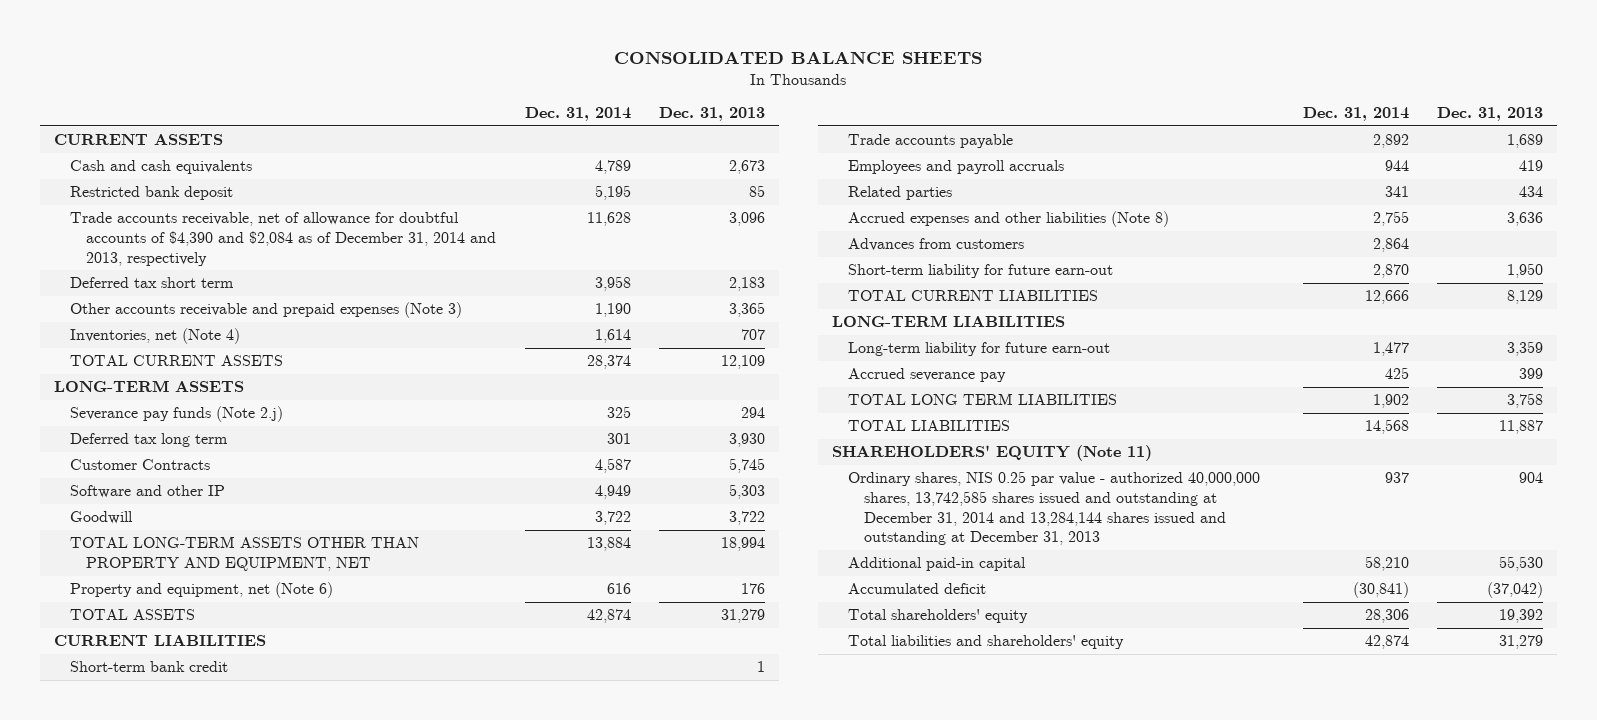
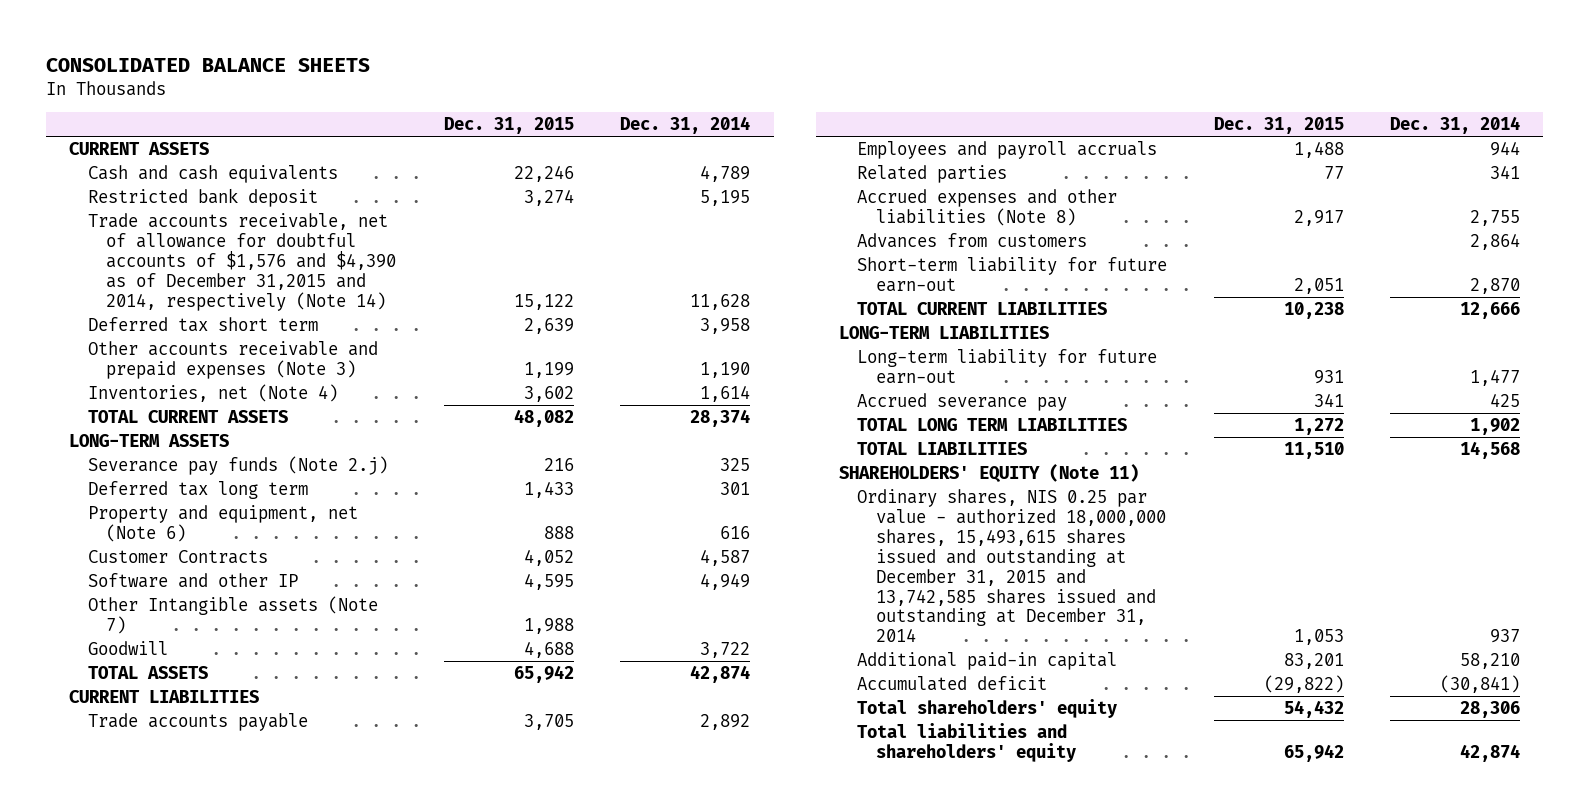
[658,107,765,122] Dec. 31, 2013 -> none
none -> [443,117,574,135] Dec. 31, 2015
[70,212,497,266] Trade accounts receivable, net of allowance for doubtful accounts of $4,390 and $2,084 as of December 31, 2014 and 2013, respectively -> [87,212,396,311] Trade accounts receivable, net of allowance for doubtful accounts of $1,576 and $4,390 as of December 31,2015 and 2014, respectively (Note 14)
[70,582,334,599] Property and equipment, net (Note 6) -> [87,504,358,542] Property and equipment, net (Note 6)
none -> [87,595,378,634] Other Intangible assets (Note 7)
[70,536,420,572] TOTAL LONG-TERM ASSETS OTHER THAN PROPERTY AND EQUIPMENT, NET -> none
[70,661,229,673] Short-term bank credit -> none
[848,471,1261,546] Ordinary shares, NIS 0.25 par value - authorized 40,000,000 shares, 13,742,585 shares issued and outstanding at December 31, 2014 and 13,284,144 shares issued and outstanding at December 31, 2013 -> [857,488,1166,643] Ordinary shares, NIS 0.25 par value - authorized 18,000,000 shares, 15,493,615 shares issued and outstanding at December 31, 2015 and 13,742,585 shares issued and outstanding at December 31, 2014

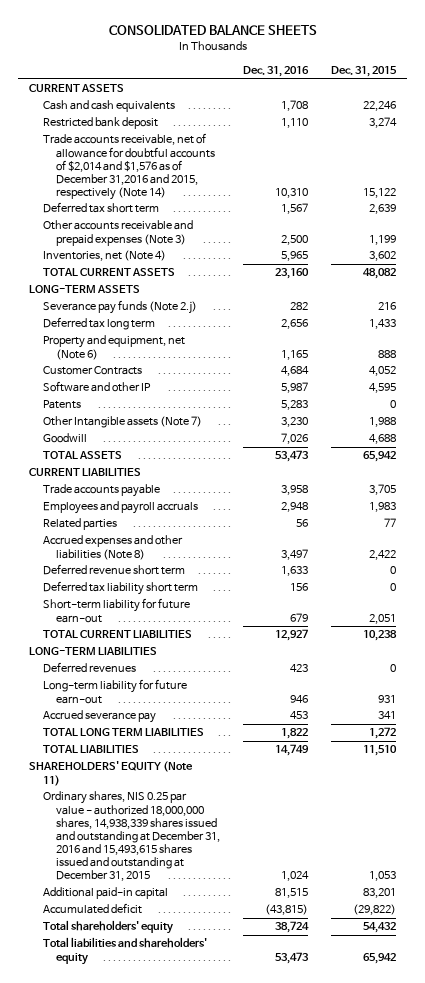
[620,116,751,135] Dec. 31, 2014 -> none
none -> [242,66,309,78] Dec. 31, 2016
[87,212,396,311] Trade accounts receivable, net of allowance for doubtful accounts of $1,576 and $4,390 as of December 31,2015 and 2014, respectively (Note 14) -> [42,133,215,200] Trade accounts receivable, net of allowance for doubtful accounts of $2,014 and $1,576 as of December 31,2016 and 2015, respectively (Note 14)
none -> [42,400,81,410] Patents
[1293,140,1344,158] 1,488 -> [368,502,396,513] 1,983
[857,232,1088,248] Advances from customers -> none
[1293,209,1344,226] 2,917 -> [368,549,396,560] 2,422
none -> [42,564,185,576] Deferred revenue short term
none -> [42,581,198,596] Deferred tax liability short term
none -> [42,662,136,674] Deferred revenues
[857,488,1166,643] Ordinary shares, NIS 0.25 par value - authorized 18,000,000 shares, 15,493,615 shares issued and outstanding at December 31, 2015 and 13,742,585 shares issued and outstanding at December 31, 2014 -> [42,791,220,882] Ordinary shares, NIS 0.25 par value - authorized 18,000,000 shares, 14,938,339 shares issued and outstanding at December 31, 2016 and 15,493,615 shares issued and outstanding at December 31, 2015

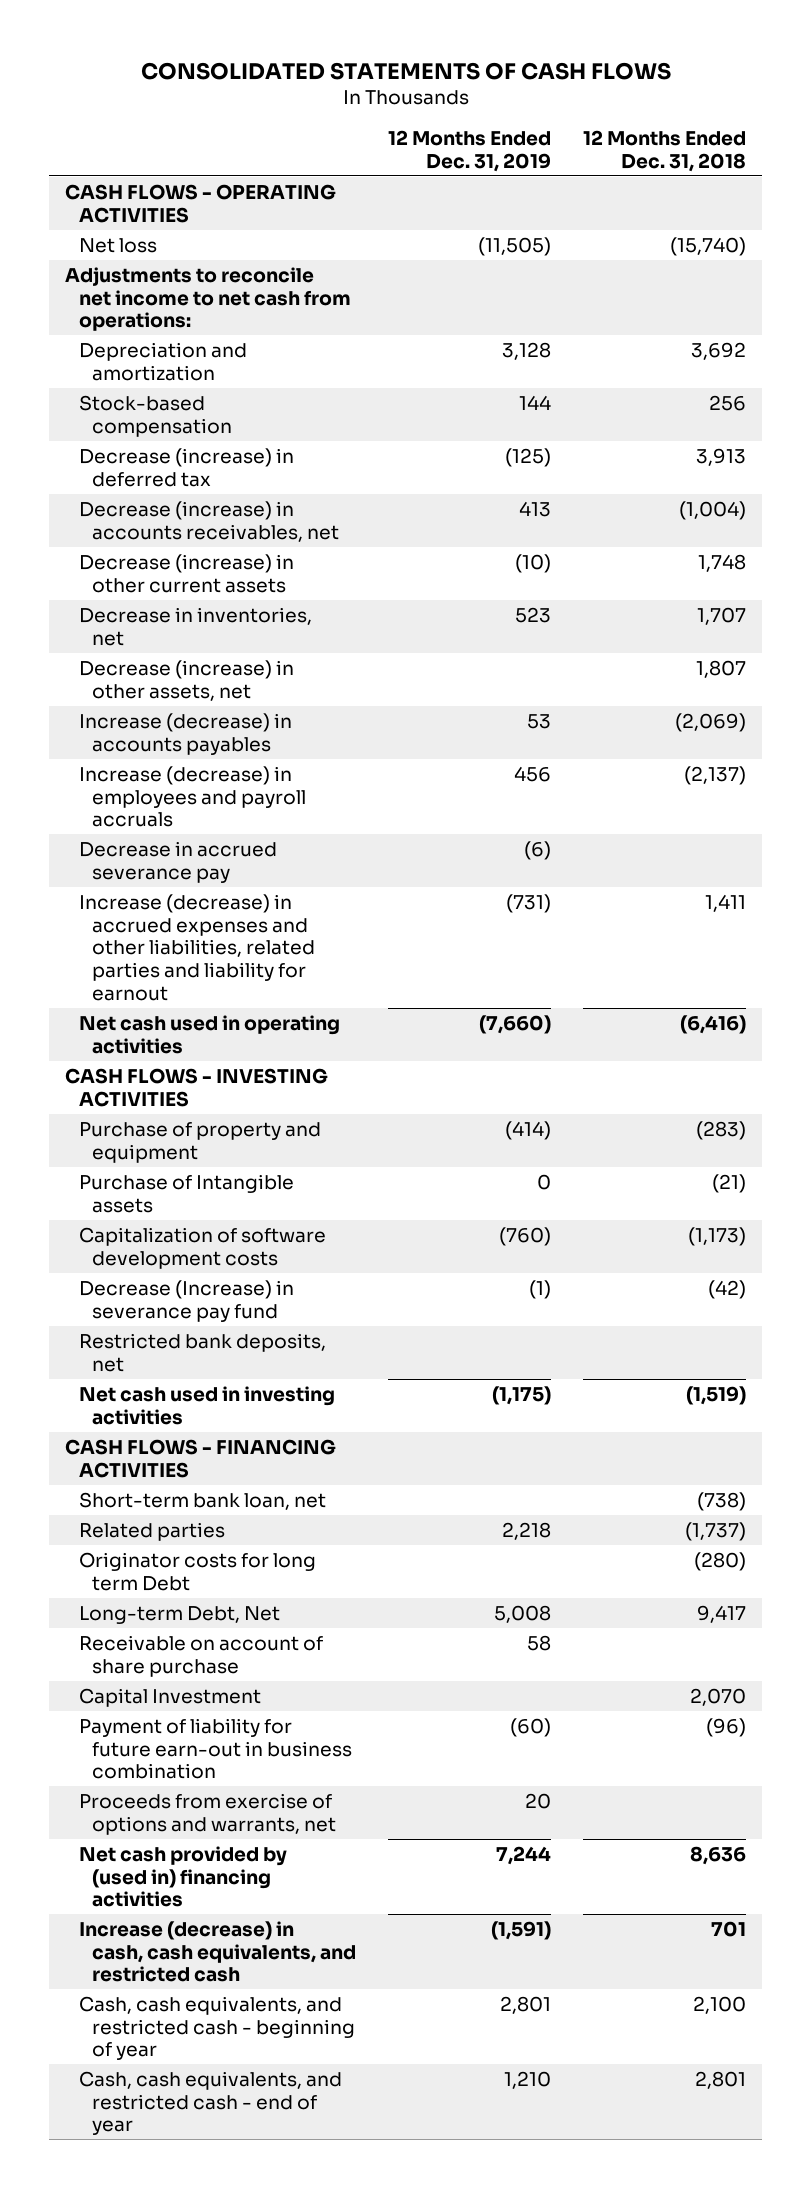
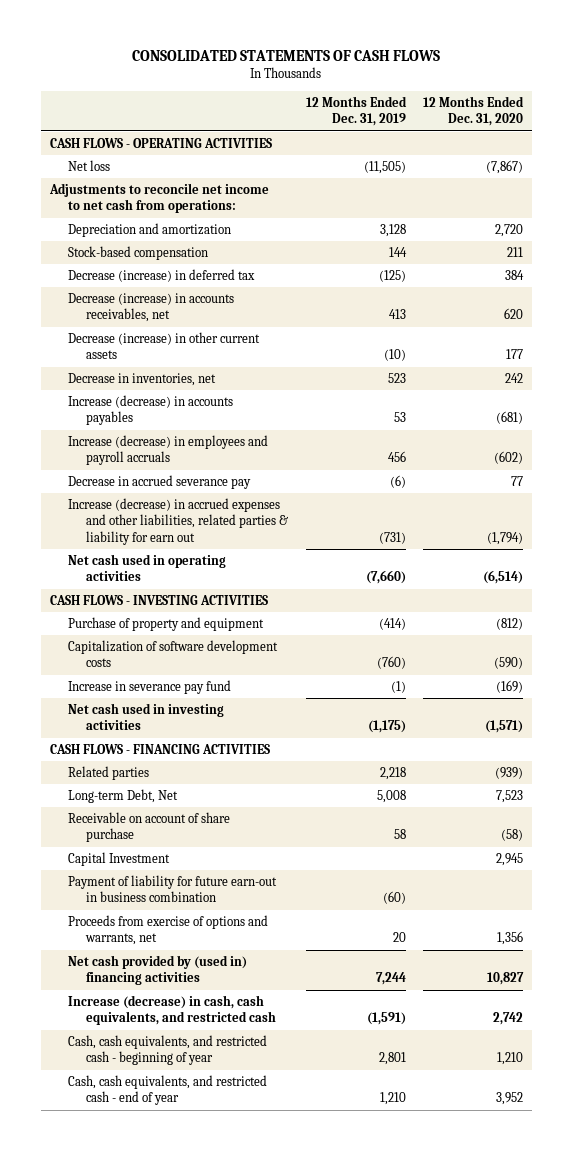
[582,129,746,172] 12 Months Ended Dec. 31, 2018 -> none
none -> [423,96,525,127] 12 Months Ended Dec. 31, 2020
[78,659,294,701] Decrease (increase) in other assets, net -> none
[78,893,316,1002] Increase (decrease) in accrued expenses and other liabilities, related parties and liability for earnout -> [67,498,288,545] Increase (decrease) in accrued expenses and other liabilities, related parties & liability for earn out
[78,1173,294,1213] Purchase of Intangible assets -> none
[78,1332,326,1372] Restricted bank deposits, net -> none
[78,1279,294,1322] Decrease (Increase) in severance pay fund -> [67,680,231,695] Increase in severance pay fund
[78,1491,326,1510] Short-term bank loan, net -> none
[78,1551,316,1591] Originator costs for long term Debt -> none

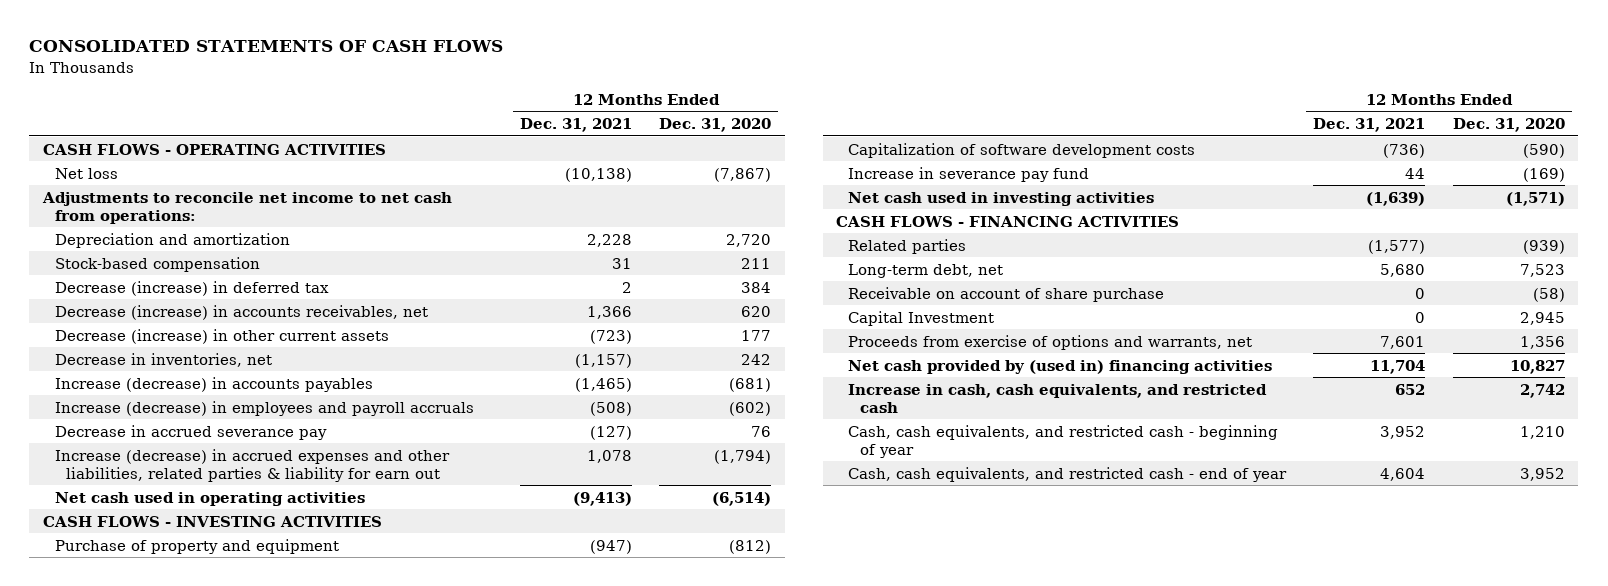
[305,96,407,127] 12 Months Ended Dec. 31, 2019 -> none
none -> [519,118,632,133] Dec. 31, 2021
[511,476,524,487] 77 -> [751,425,772,437] 76
[67,789,178,804] Long-term Debt, Net -> [847,263,1003,278] Long-term debt, net
[67,875,277,903] Payment of liability for future earn-out in business combination -> none
[67,995,276,1026] Increase (decrease) in cash, cash equivalents, and restricted cash -> [847,383,1267,413] Increase in cash, cash equivalents, and restricted cash

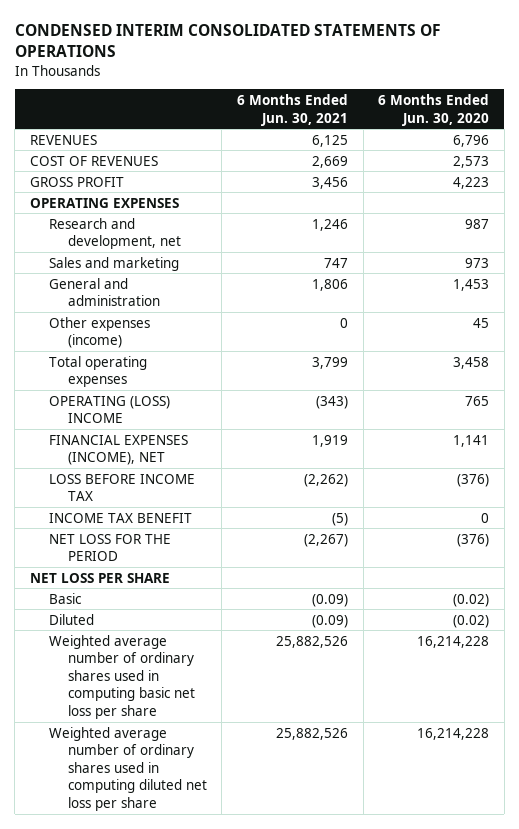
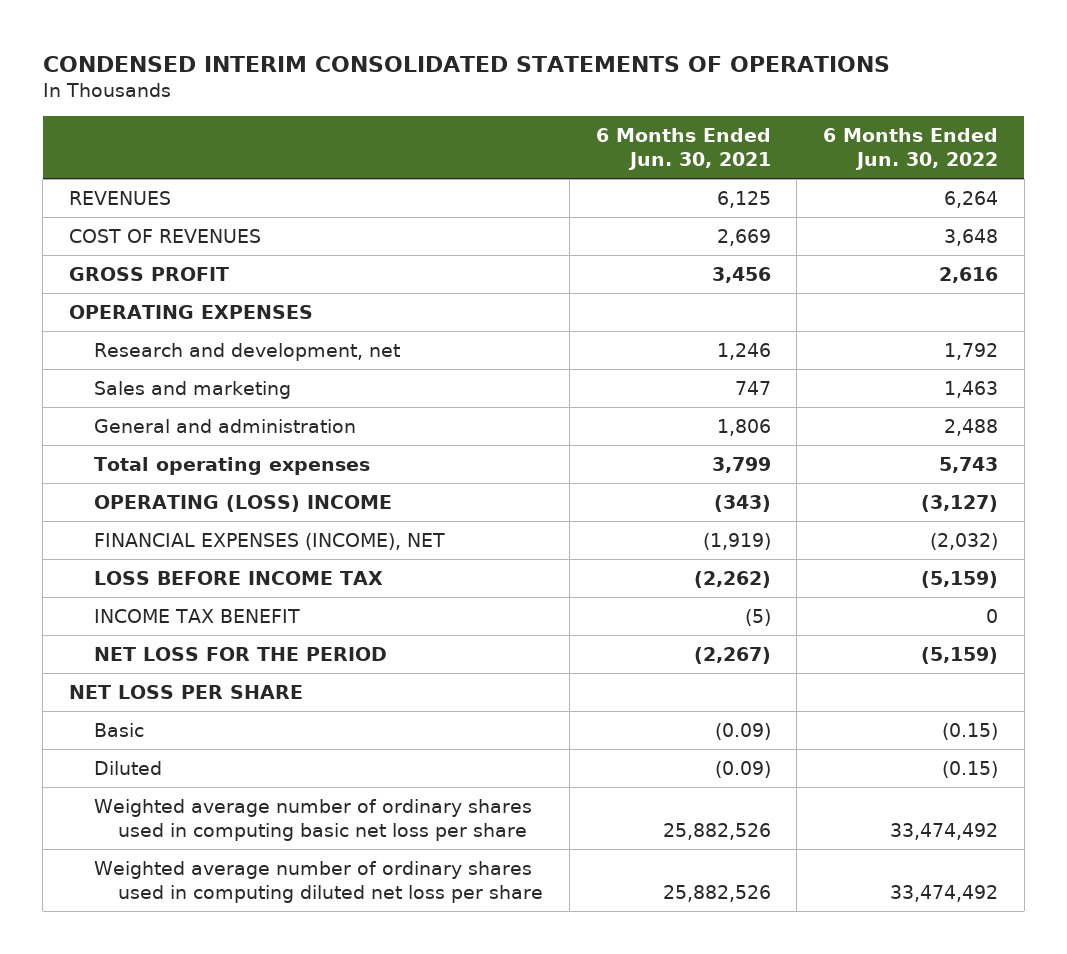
[378,94,490,126] 6 Months Ended Jun. 30, 2020 -> none
none -> [822,128,998,171] 6 Months Ended Jun. 30, 2022
[48,316,150,349] Other expenses (income) -> none
[312,434,349,447] 1,919 -> [702,532,771,550] (1,919)

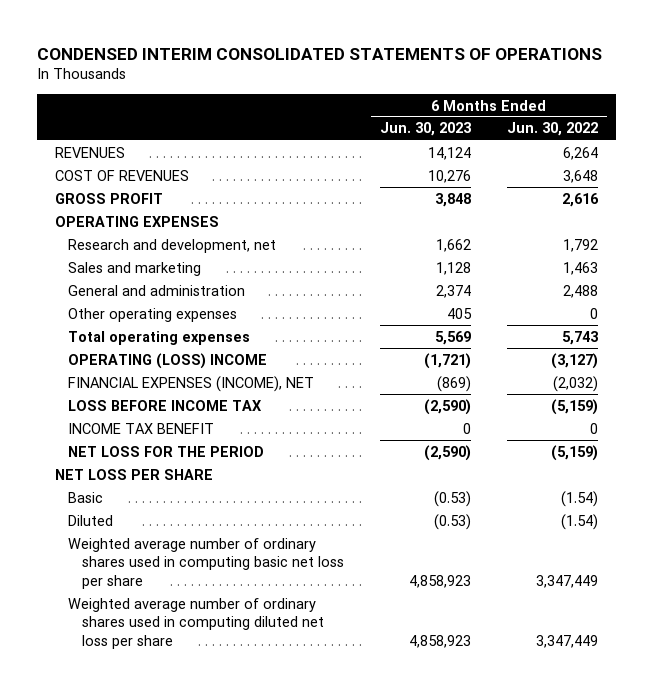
[595,128,771,171] 6 Months Ended Jun. 30, 2021 -> none
none -> [379,122,471,137] Jun. 30, 2023
none -> [68,307,238,322] Other operating expenses
[941,722,998,740] (0.15) -> [561,490,599,507] (1.54)
[941,760,998,778] (0.15) -> [561,513,599,530] (1.54)
[889,822,998,840] 33,474,492 -> [536,574,599,588] 3,347,449
[889,884,998,902] 33,474,492 -> [536,634,599,648] 3,347,449

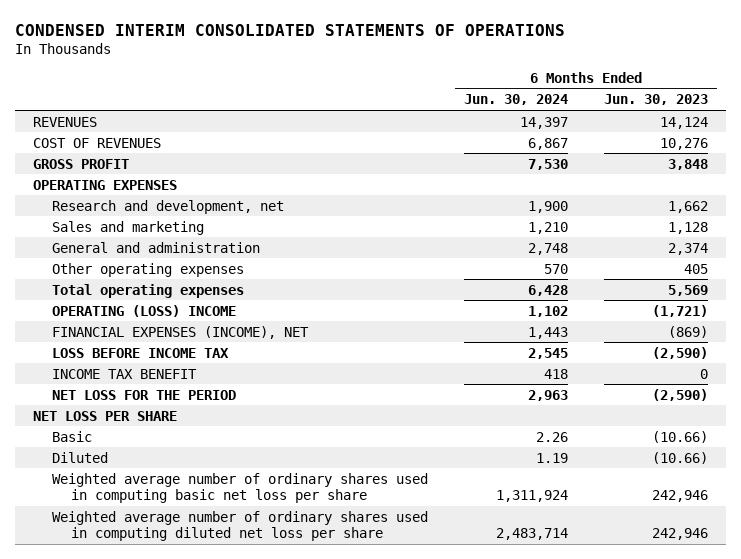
[507,122,599,137] Jun. 30, 2022 -> none
none -> [463,94,568,106] Jun. 30, 2024
[433,490,471,507] (0.53) -> [651,430,708,443] (10.66)
[433,513,471,530] (0.53) -> [651,451,708,464] (10.66)
[408,574,471,588] 4,858,923 -> [651,490,708,503] 242,946
[408,634,471,648] 4,858,923 -> [651,528,708,541] 242,946

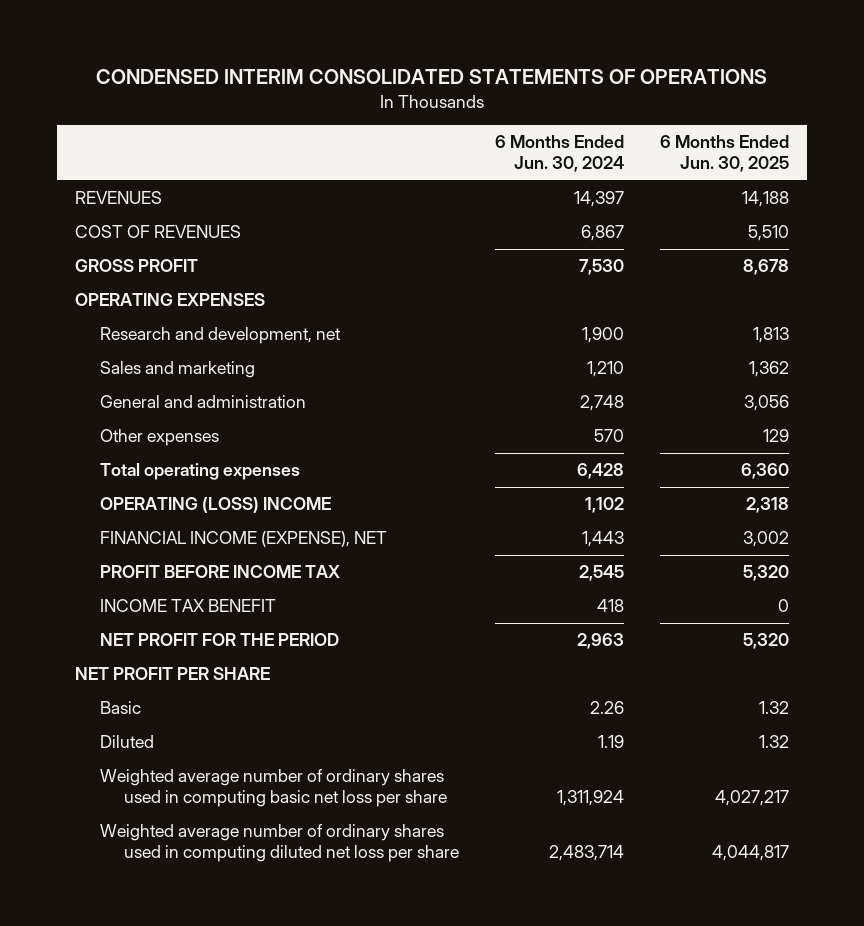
[603,94,708,106] Jun. 30, 2023 -> none
none -> [659,135,789,173] 6 Months Ended Jun. 30, 2025
[52,262,245,277] Other operating expenses -> [99,429,219,447] Other expenses
[52,325,310,339] FINANCIAL EXPENSES (INCOME), NET -> [99,531,387,548] FINANCIAL INCOME (EXPENSE), NET
[52,347,230,358] LOSS BEFORE INCOME TAX -> [99,565,340,579] PROFIT BEFORE INCOME TAX
[52,389,237,400] NET LOSS FOR THE PERIOD -> [99,633,339,647] NET PROFIT FOR THE PERIOD
[33,410,178,421] NET LOSS PER SHARE -> [75,667,271,681] NET PROFIT PER SHARE

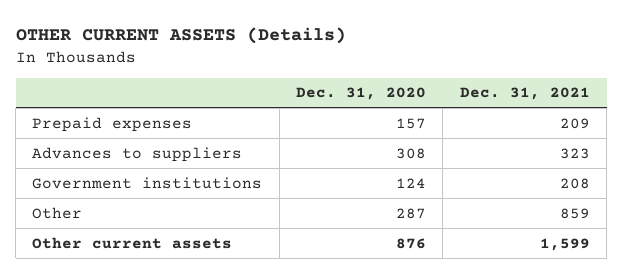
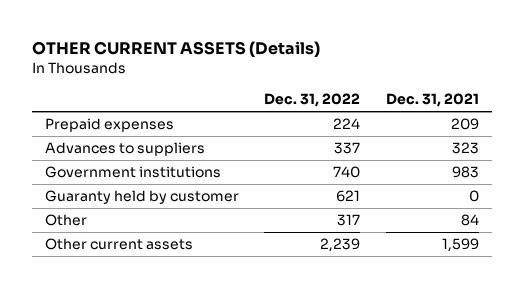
[296,87,427,101] Dec. 31, 2020 -> none
none -> [264,93,361,108] Dec. 31, 2022
[559,177,590,189] 208 -> [451,166,479,179] 983
none -> [44,190,239,205] Guaranty held by customer
[559,207,590,219] 859 -> [460,214,479,227] 84

